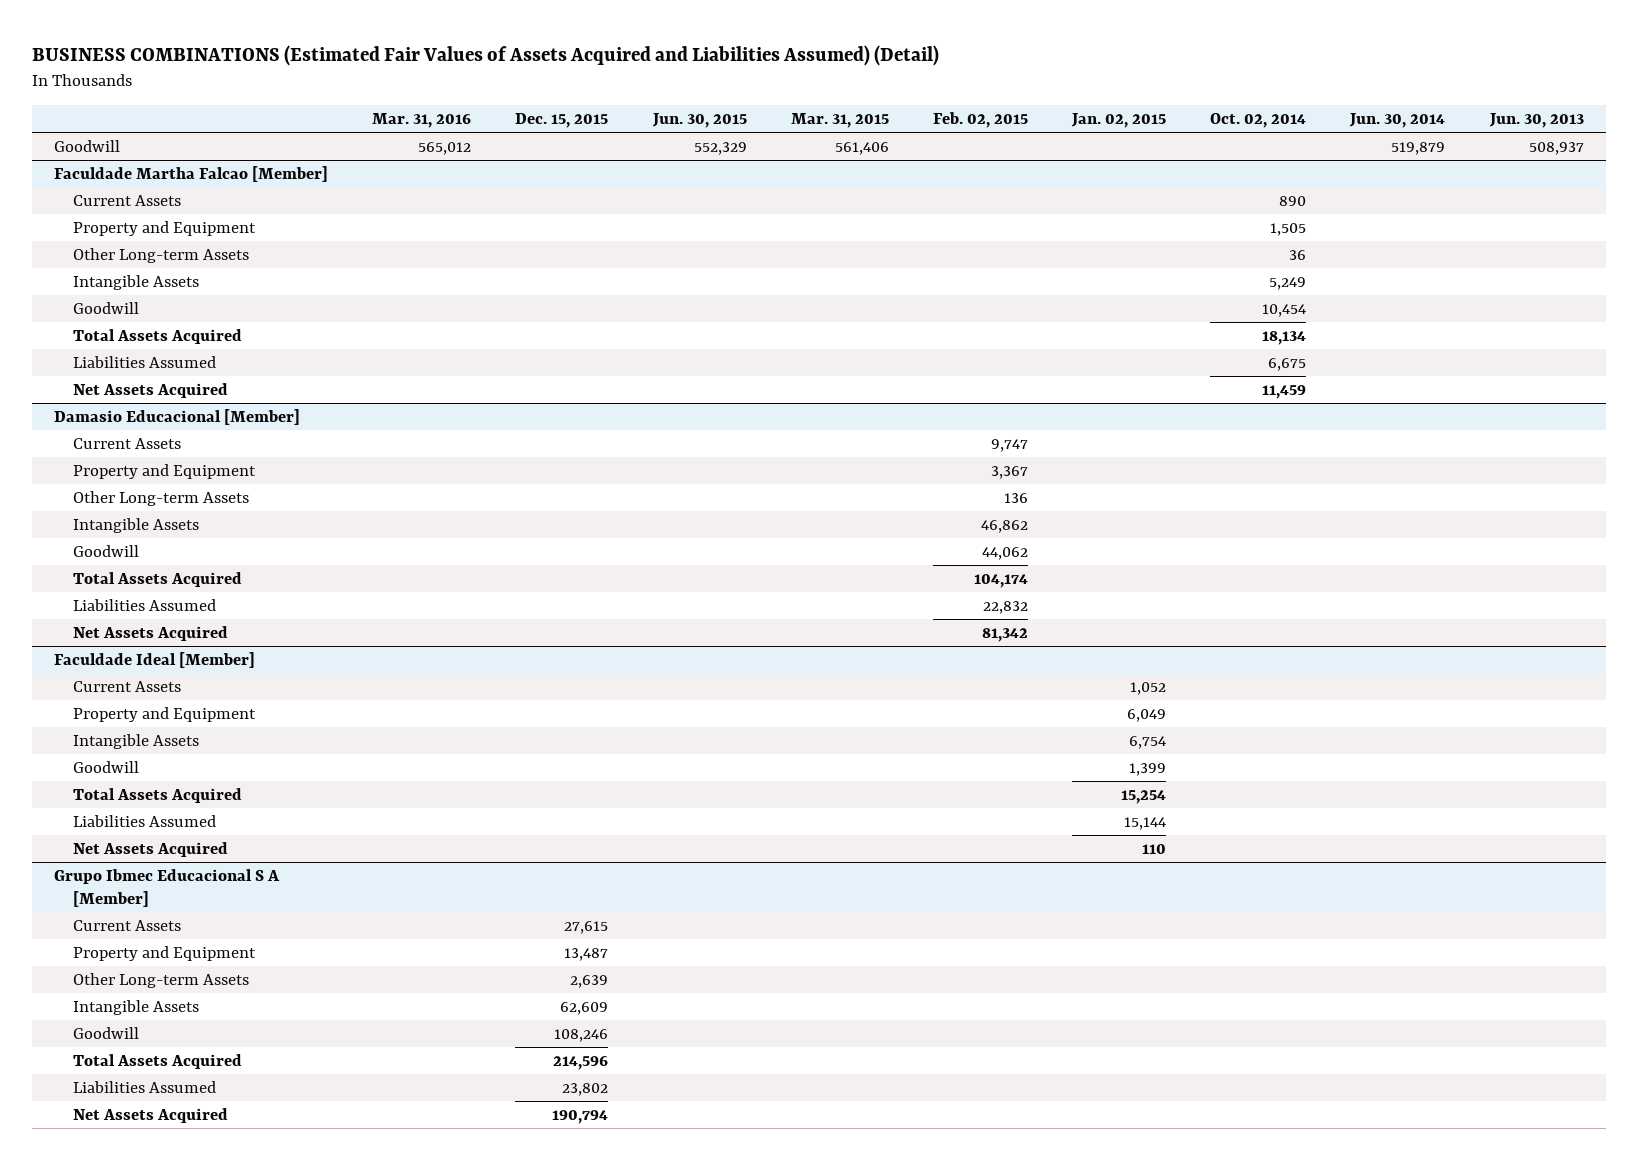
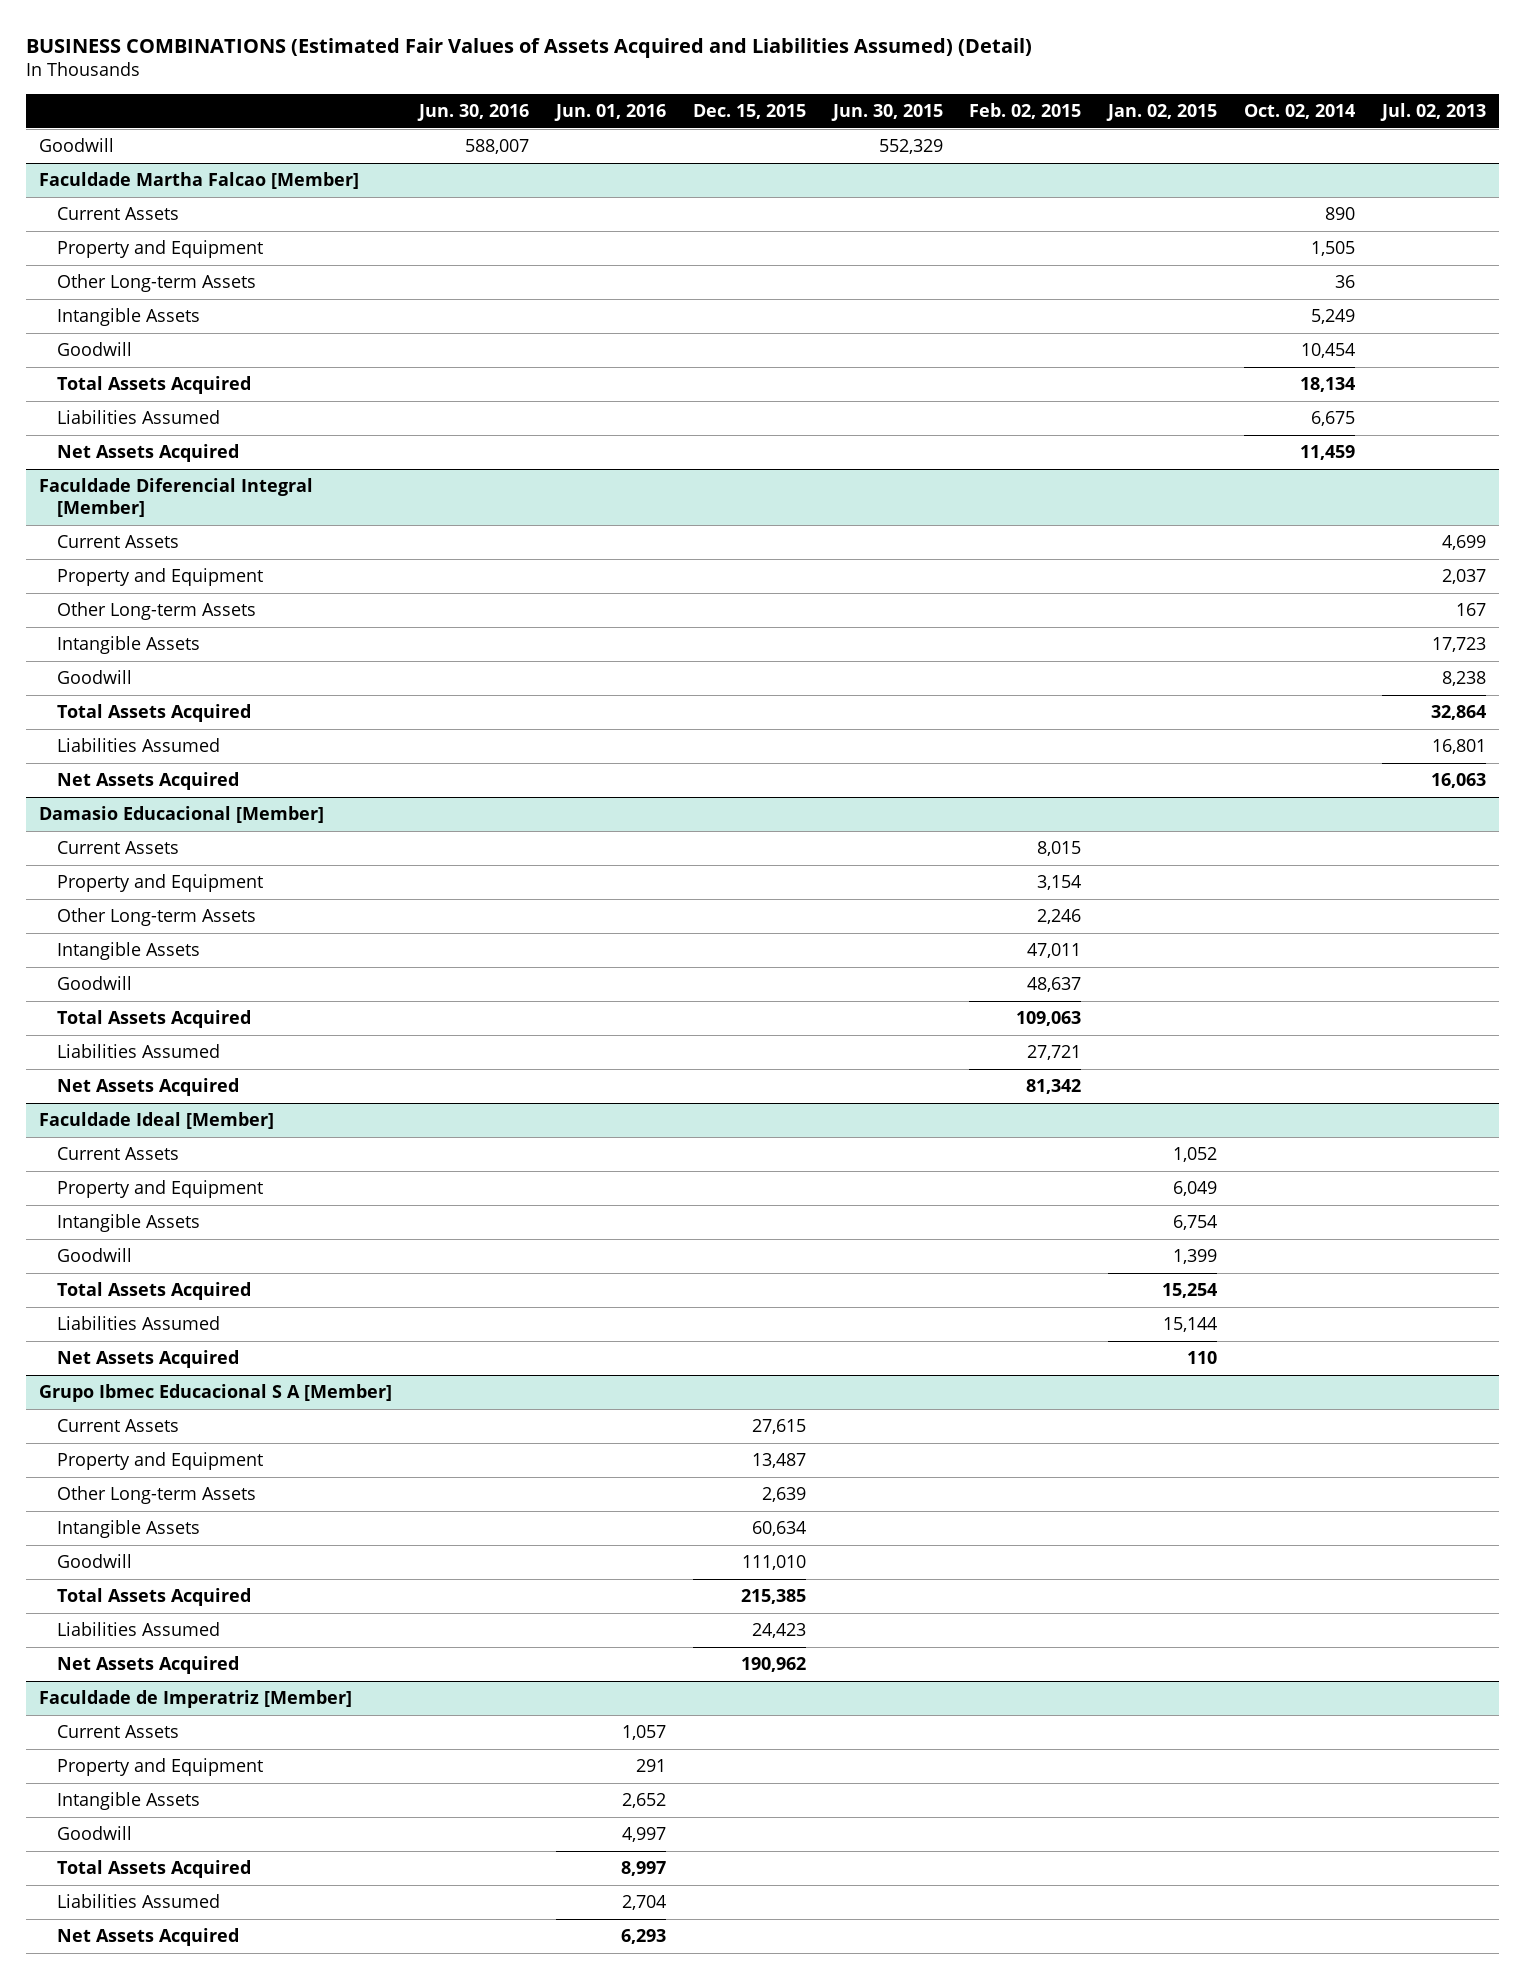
[372,112,472,128] Mar. 31, 2016 -> none
[790,112,889,128] Mar. 31, 2015 -> none
[1349,112,1446,128] Jun. 30, 2014 -> none
[1488,112,1584,128] Jun. 30, 2013 -> none
none -> [416,104,529,122] Jun. 30, 2016
none -> [553,104,666,122] Jun. 01, 2016
none -> [1380,103,1487,122] Jul. 02, 2013
none -> [39,478,314,518] Faculdade Diferencial Integral [Member]
none -> [57,535,180,549] Current Assets
none -> [57,568,264,587] Property and Equipment
none -> [57,602,257,621] Other Long-term Assets
none -> [57,636,201,655] Intangible Assets
none -> [57,670,133,685] Goodwill
none -> [57,704,252,723] Total Assets Acquired
none -> [57,738,221,753] Liabilities Assumed
none -> [57,772,240,791] Net Assets Acquired
[990,439,1028,453] 9,747 -> [1037,841,1082,857] 8,015
[990,466,1028,480] 3,367 -> [1037,875,1082,891] 3,154
[1003,493,1028,504] 136 -> [1037,909,1082,925] 2,246
[980,520,1028,534] 46,862 -> [1027,943,1082,959] 47,011
[981,547,1028,561] 44,062 -> [1027,977,1082,993] 48,637
[973,574,1028,589] 104,174 -> [1016,1011,1082,1027] 109,063
[982,601,1028,615] 22,832 -> [1027,1045,1082,1061] 27,721
[560,1002,609,1016] 62,609 -> [751,1521,806,1537] 60,634
[554,1029,609,1043] 108,246 -> [741,1555,806,1571] 111,010
[553,1056,609,1071] 214,596 -> [740,1589,806,1605] 215,385
[562,1083,609,1097] 23,802 -> [751,1623,806,1639] 24,423
[552,1110,609,1125] 190,794 -> [740,1657,806,1673] 190,962
none -> [39,1690,353,1709] Faculdade de Imperatriz [Member]
none -> [57,1725,180,1739] Current Assets
none -> [57,1758,264,1777] Property and Equipment
none -> [57,1792,201,1811] Intangible Assets
none -> [57,1826,133,1841] Goodwill
none -> [57,1860,252,1879] Total Assets Acquired
none -> [57,1894,221,1909] Liabilities Assumed
none -> [57,1928,240,1947] Net Assets Acquired

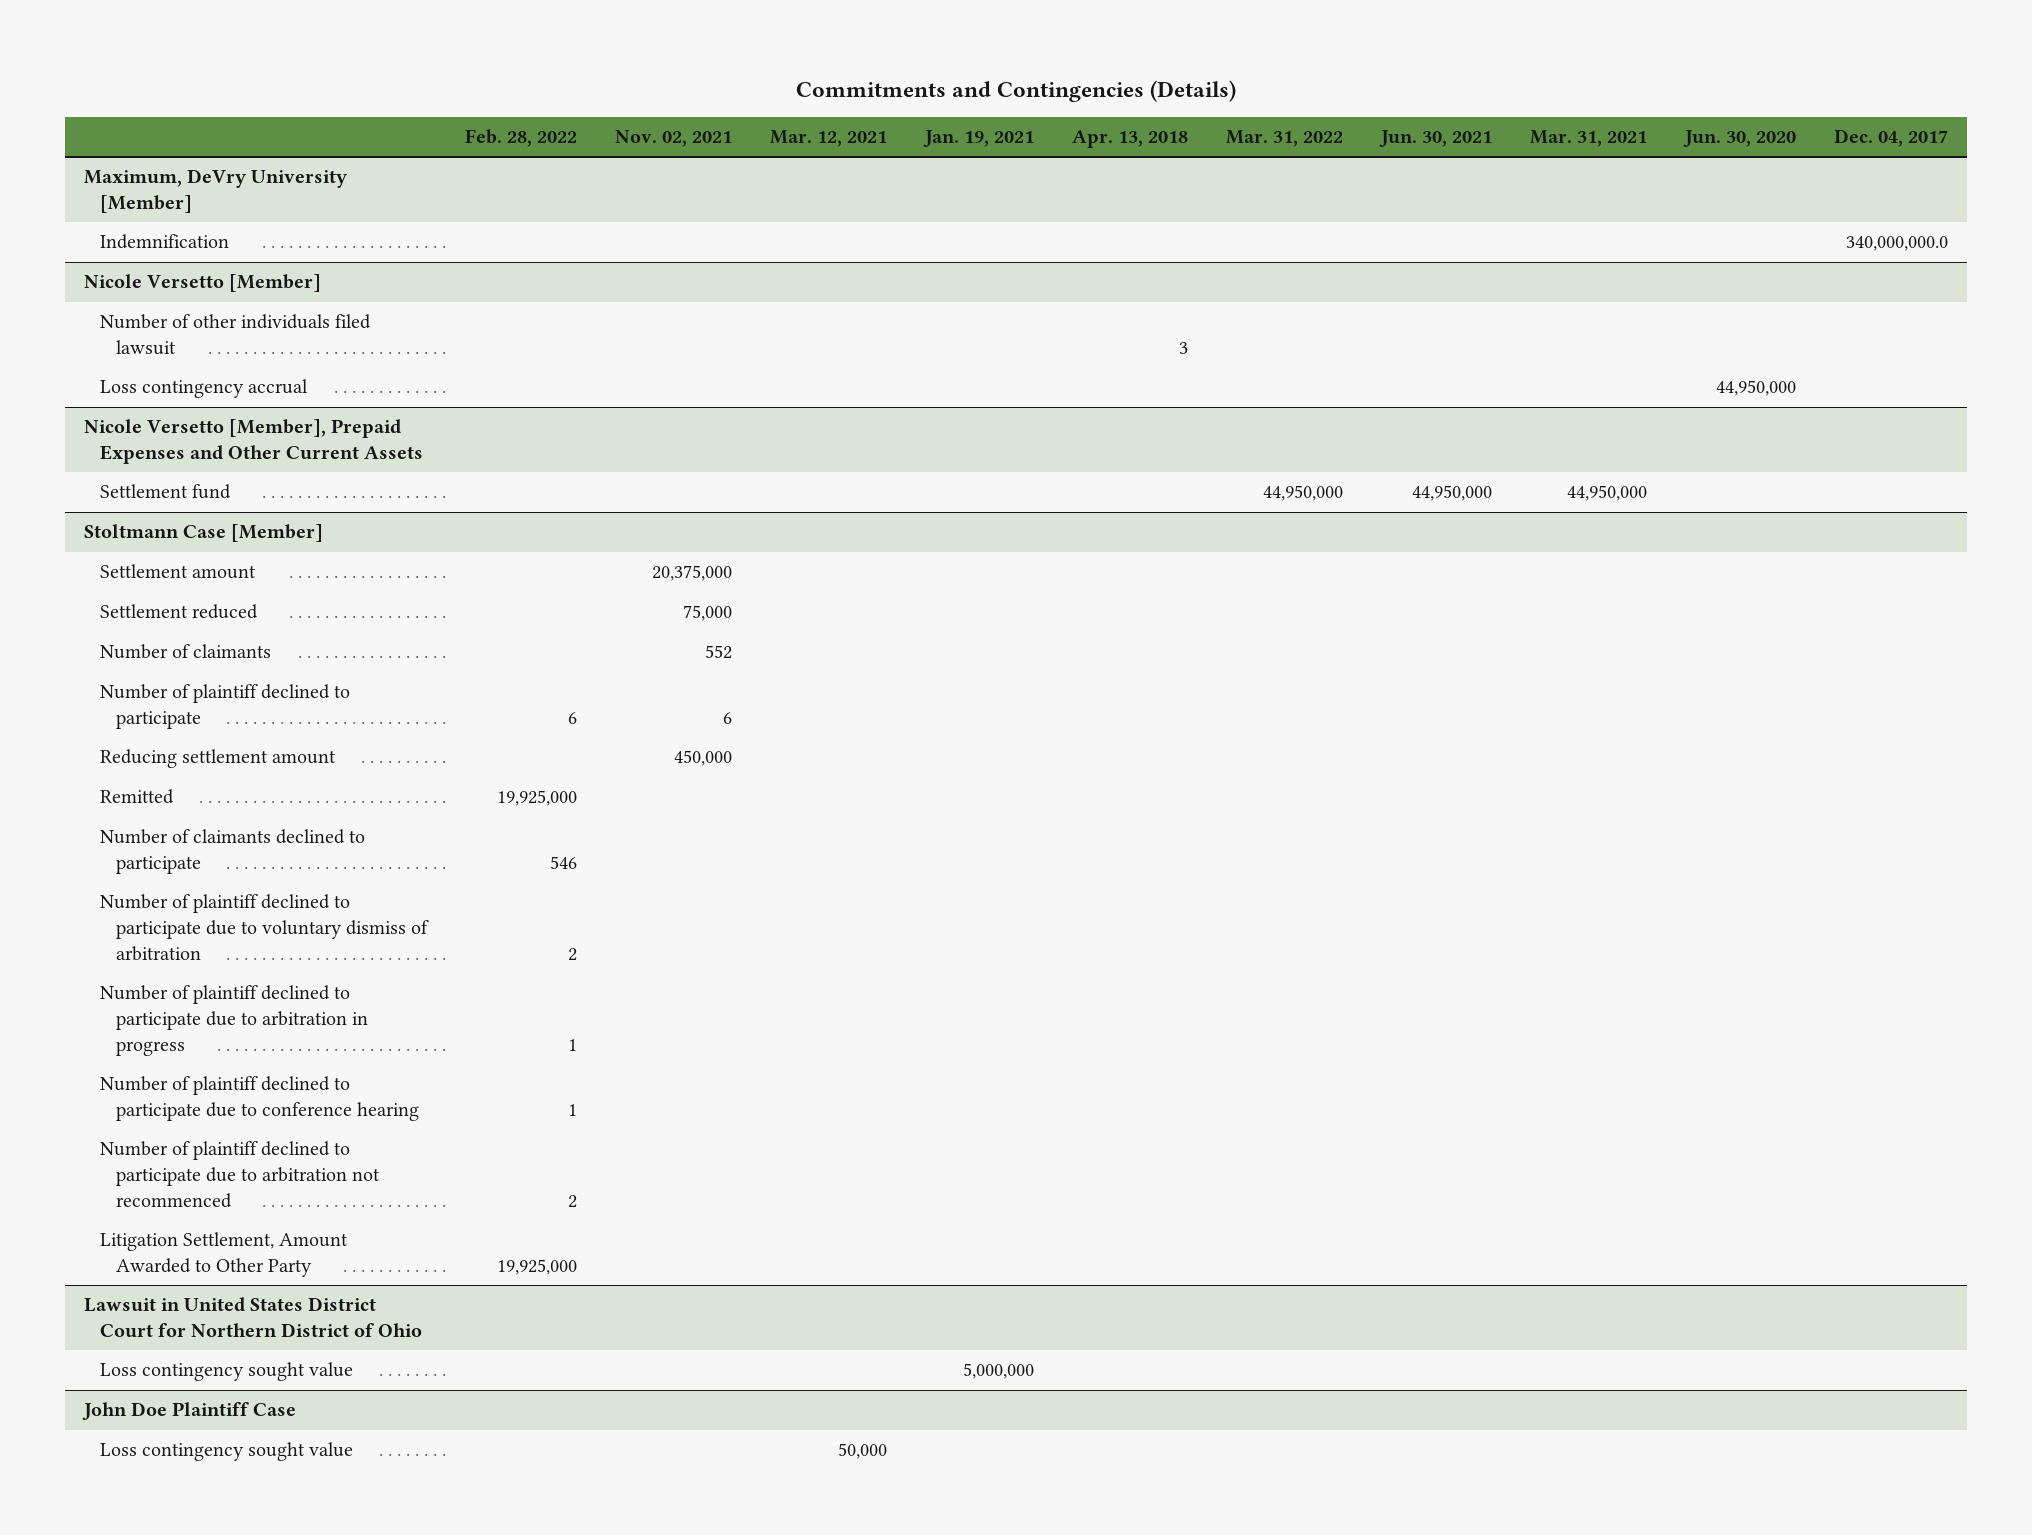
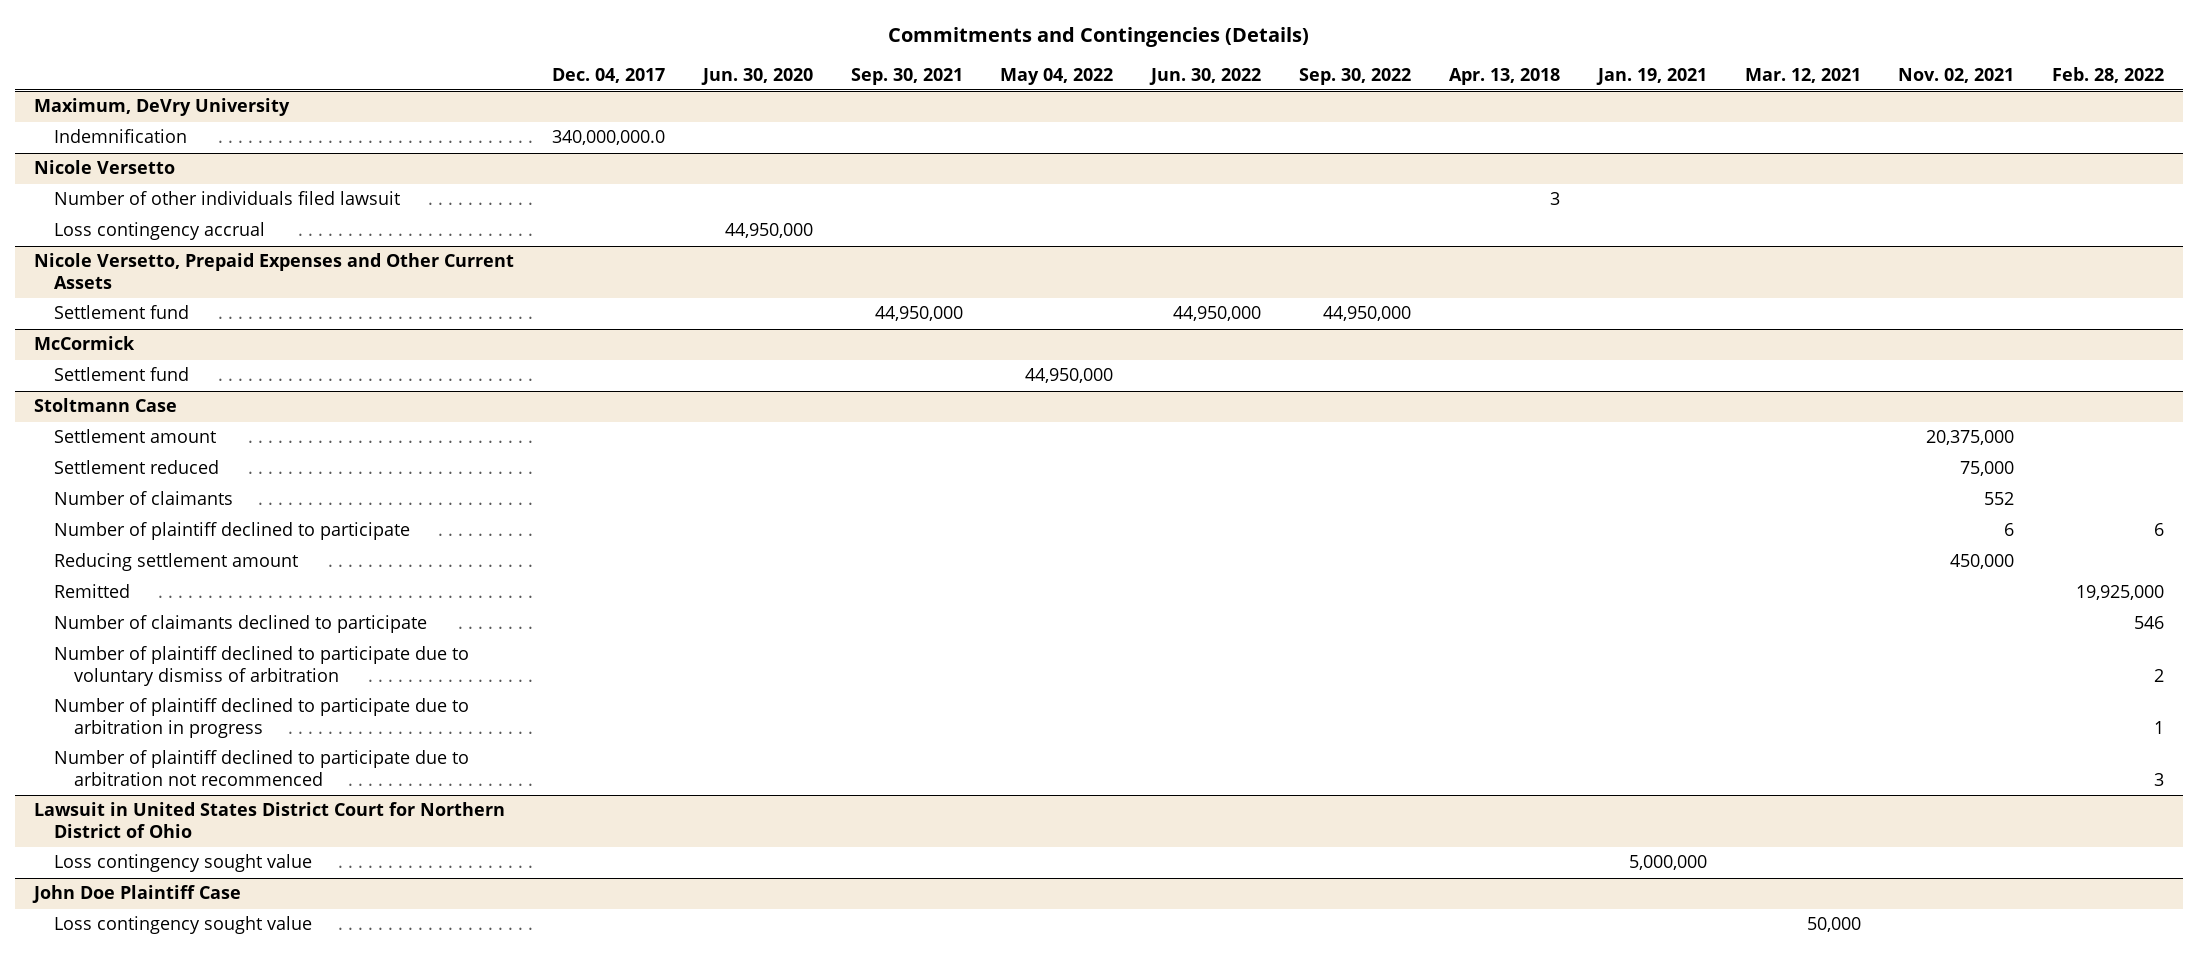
[1226,130,1344,148] Mar. 31, 2022 -> none
[1379,130,1493,148] Jun. 30, 2021 -> none
[1530,130,1648,148] Mar. 31, 2021 -> none
none -> [850,67,963,85] Sep. 30, 2021
none -> [1000,67,1114,85] May 04, 2022
none -> [1149,67,1262,85] Jun. 30, 2022
none -> [1299,67,1412,85] Sep. 30, 2022
[84,169,349,214] Maximum, DeVry University [Member] -> [34,98,291,117] Maximum, DeVry University
[84,274,322,293] Nicole Versetto [Member] -> [34,160,176,175] Nicole Versetto
[84,419,424,465] Nicole Versetto [Member], Prepaid Expenses and Other Current Assets -> [34,253,515,289] Nicole Versetto, Prepaid Expenses and Other Current Assets
none -> [34,336,136,351] McCormick
none -> [54,367,190,382] Settlement fund
[84,524,324,543] Stoltmann Case [Member] -> [34,398,178,413] Stoltmann Case
[100,1076,420,1122] Number of plaintiff declined to participate due to conference hearing -> none
[100,1232,349,1278] Litigation Settlement, Amount Awarded to Other Party -> none
[568,1194,578,1208] 2 -> [2154,772,2165,786] 3

